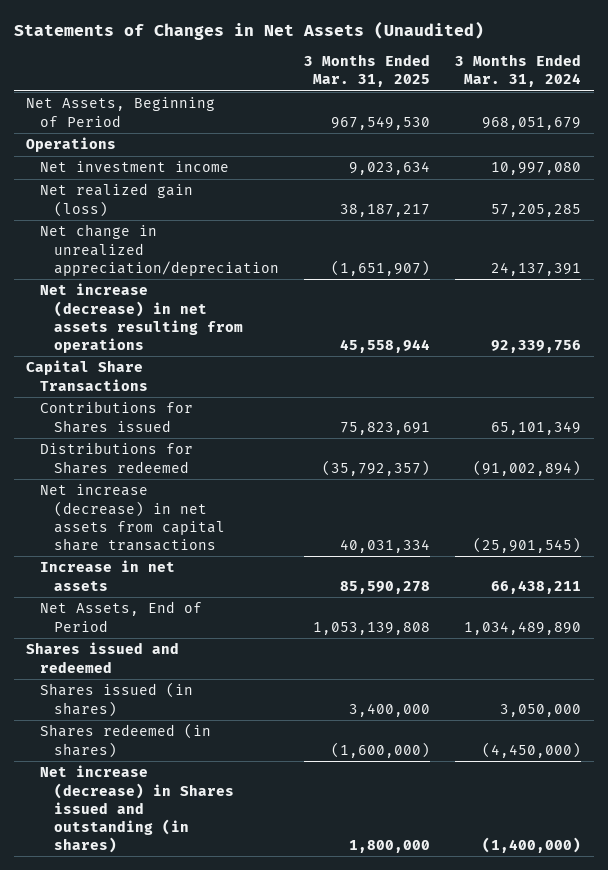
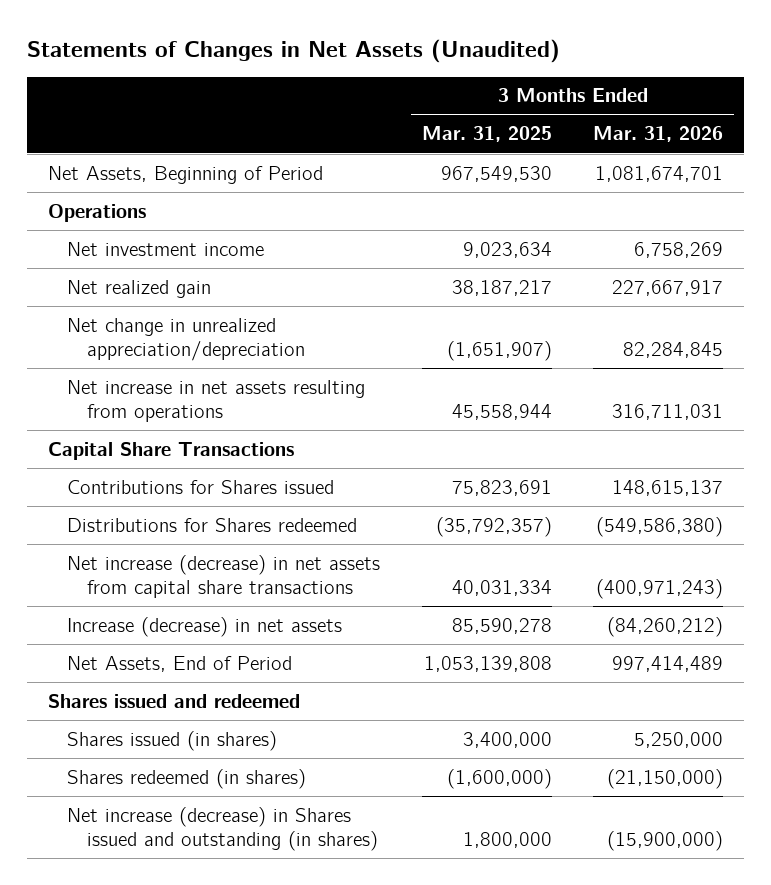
[455,54,582,88] 3 Months Ended Mar. 31, 2024 -> none
none -> [593,126,724,143] Mar. 31, 2026
[40,183,194,217] Net realized gain (loss) -> [67,279,212,298] Net realized gain
[40,283,243,353] Net increase (decrease) in net assets resulting from operations -> [67,379,366,423] Net increase in net assets resulting from operations
[40,560,176,591] Increase in net assets -> [67,616,343,637] Increase (decrease) in net assets

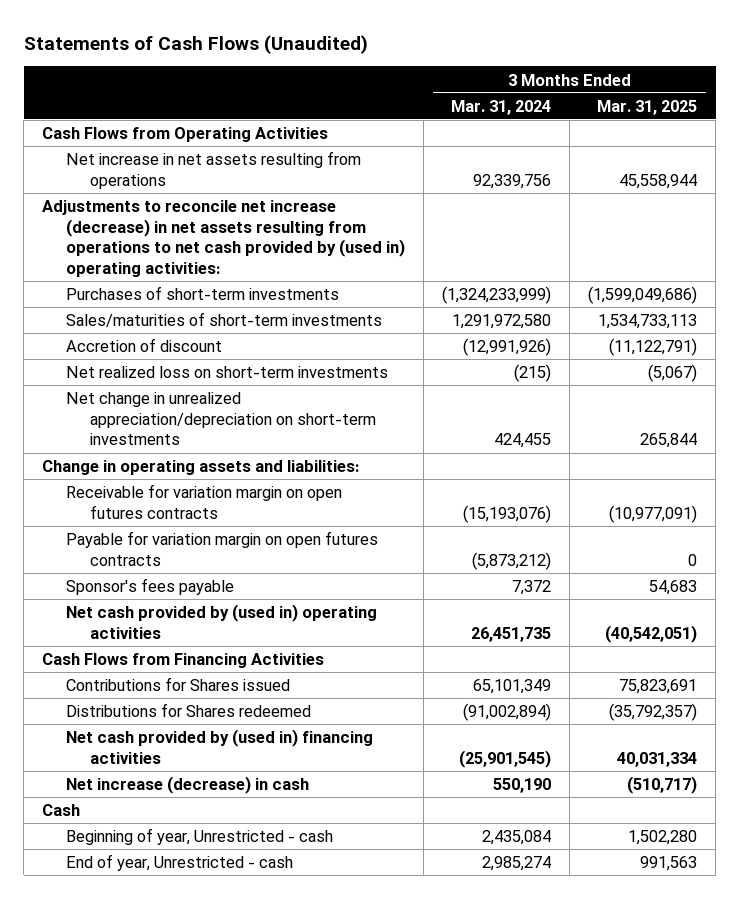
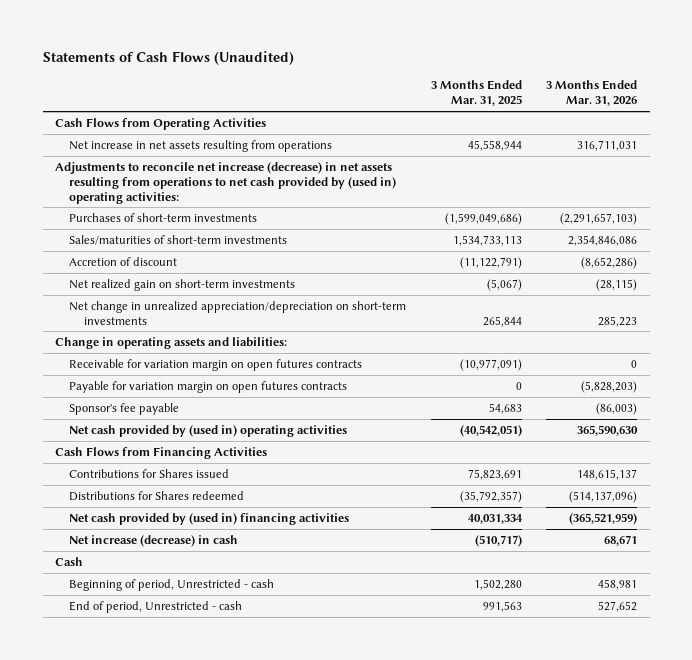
[451,99,552,115] Mar. 31, 2024 -> none
none -> [546,80,638,107] 3 Months Ended Mar. 31, 2026
[66,366,389,379] Net realized loss on short-term investments -> [69,278,296,291] Net realized gain on short-term investments
[66,578,235,596] Sponsor's fees payable -> [69,402,180,415] Sponsor's fee payable
[66,828,334,846] Beginning of year, Unrestricted - cash -> [69,578,275,591] Beginning of period, Unrestricted - cash
[66,854,294,872] End of year, Unrestricted - cash -> [69,600,243,613] End of period, Unrestricted - cash

